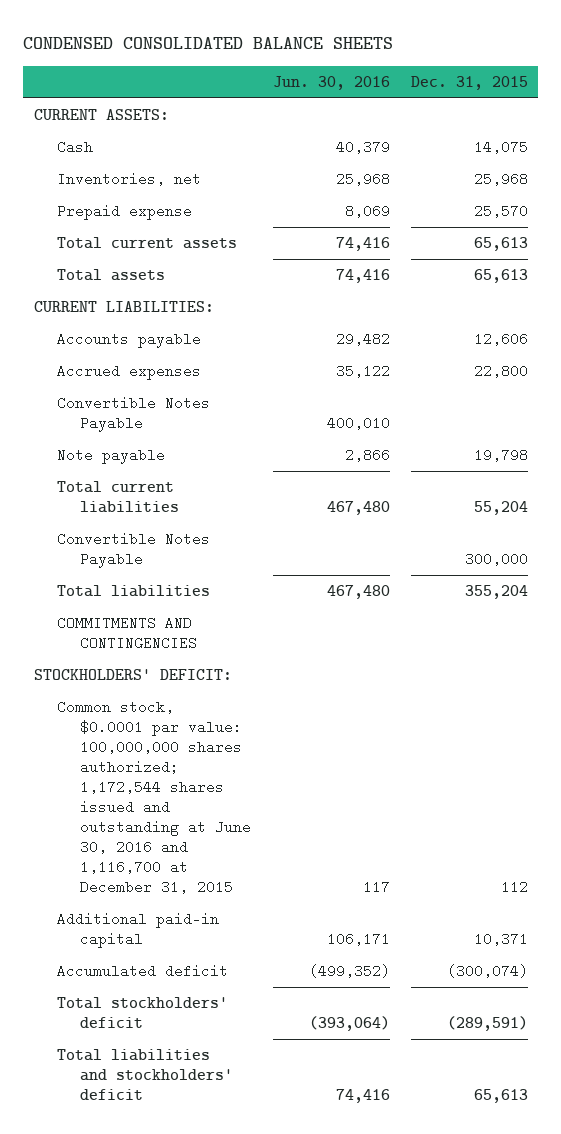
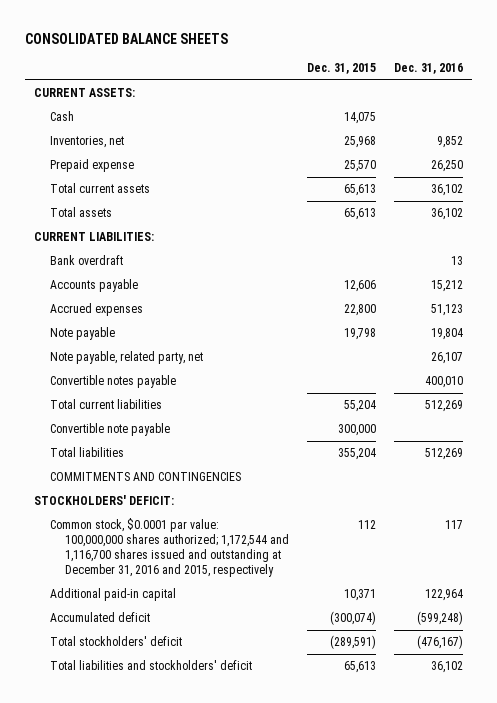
[22,36,393,49] CONDENSED CONSOLIDATED BALANCE SHEETS -> [25,32,229,44] CONSOLIDATED BALANCE SHEETS
[272,75,390,90] Jun. 30, 2016 -> none
none -> [393,63,463,75] Dec. 31, 2016
none -> [49,255,123,266] Bank overdraft
[57,396,211,433] Convertible Notes Payable -> none
none -> [49,351,203,365] Note payable, related party, net
none -> [49,375,176,389] Convertible notes payable
[57,532,211,569] Convertible Notes Payable -> [49,423,170,437] Convertible note payable
[57,700,252,895] Common stock, $0.0001 par value: 100,000,000 shares authorized; 1,172,544 shares issued and outstanding at June 30, 2016 and 1,116,700 at December 31, 2015 -> [49,518,290,578] Common stock, $0.0001 par value: 100,000,000 shares authorized; 1,172,544 and 1,116,700 shares issued and outstanding at December 31, 2016 and 2015, respectively

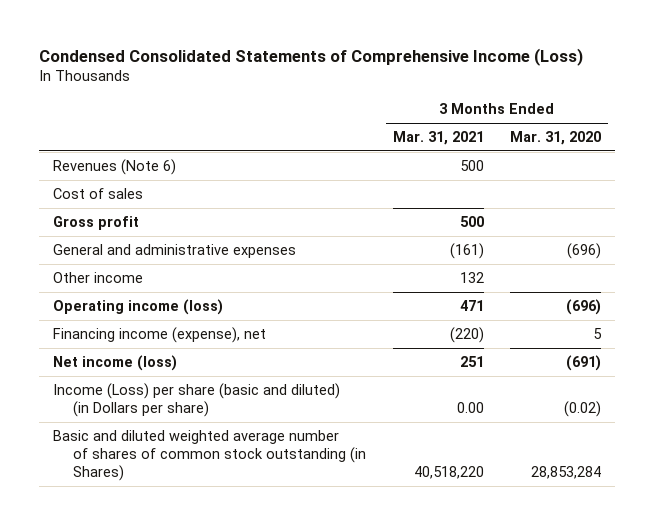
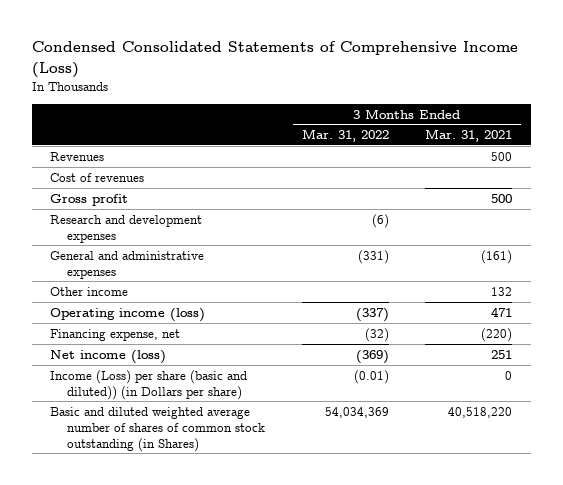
[510,130,602,145] Mar. 31, 2020 -> none
none -> [301,129,389,143] Mar. 31, 2022
[52,158,176,175] Revenues (Note 6) -> [50,151,105,161] Revenues
[52,187,143,199] Cost of sales -> [50,172,145,182] Cost of revenues
none -> [50,214,203,243] Research and development expenses
[52,326,266,343] Financing income (expense), net -> [50,328,181,341] Financing expense, net
[52,382,340,417] Income (Loss) per share (basic and diluted) (in Dollars per share) -> [50,369,248,400] Income (Loss) per share (basic and diluted)) (in Dollars per share)
[456,401,484,413] 0.00 -> [505,370,513,380] 0

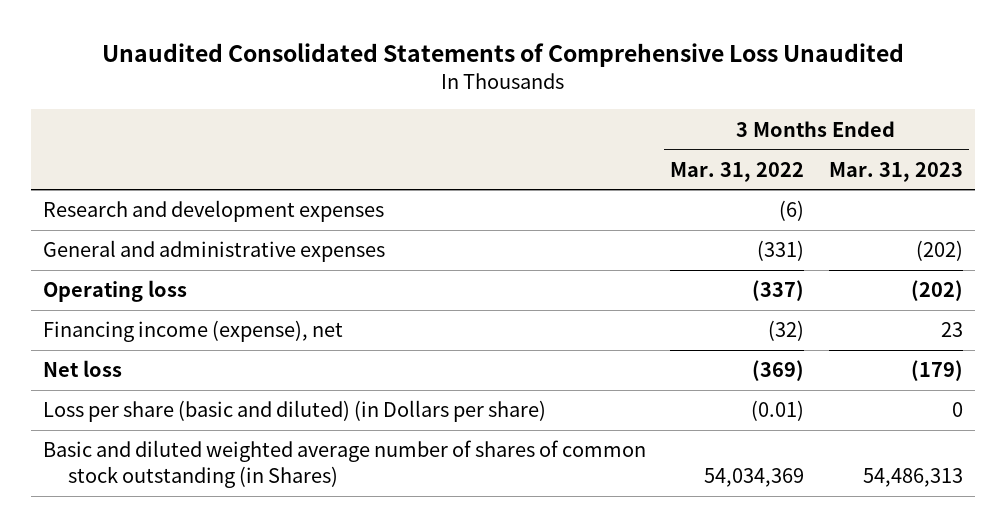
[32,41,519,78] Condensed Consolidated Statements of Comprehensive Income (Loss) -> [101,43,904,68] Unaudited Consolidated Statements of Comprehensive Loss Unaudited
[425,129,513,143] Mar. 31, 2021 -> none
none -> [828,161,963,182] Mar. 31, 2023
[50,151,105,161] Revenues -> none
[50,172,145,182] Cost of revenues -> none
[50,193,129,206] Gross profit -> none
[50,286,129,296] Other income -> none
[50,307,206,322] Operating income (loss) -> [42,280,187,303] Operating loss
[50,328,181,341] Financing expense, net -> [42,320,343,343] Financing income (expense), net
[50,349,167,364] Net income (loss) -> [42,360,122,378] Net loss
[50,369,248,400] Income (Loss) per share (basic and diluted)) (in Dollars per share) -> [42,400,546,423] Loss per share (basic and diluted) (in Dollars per share)

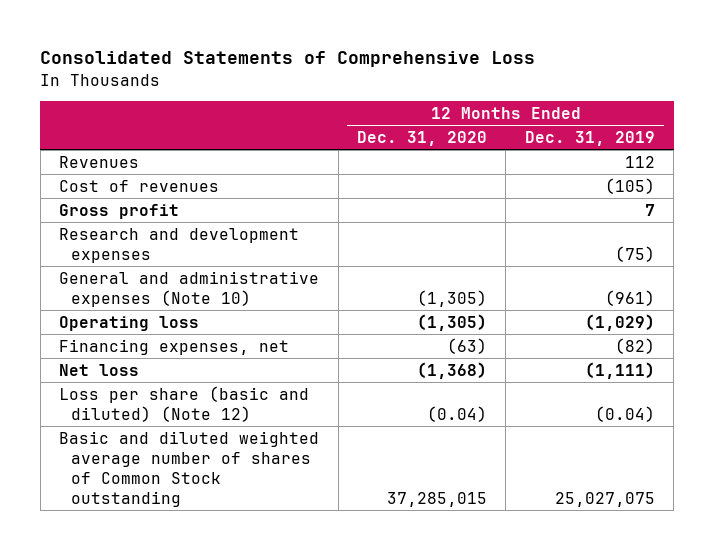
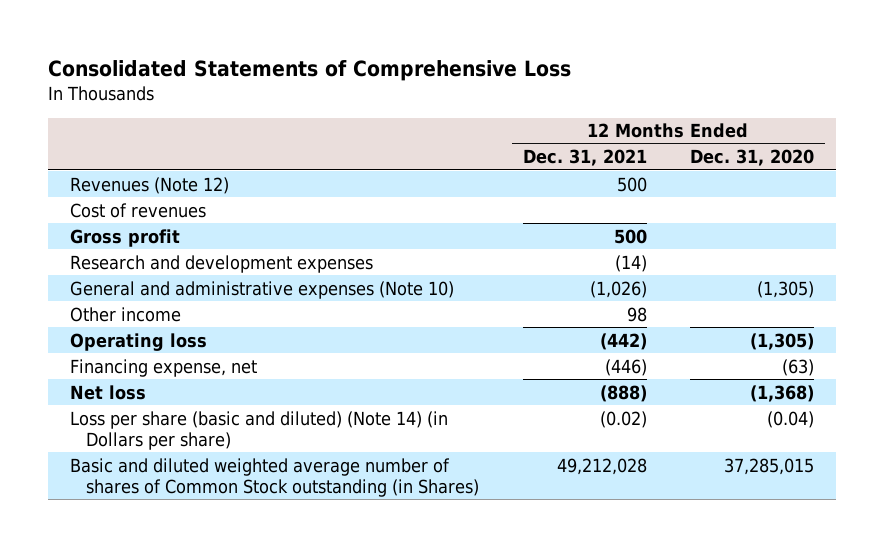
[524,130,655,146] Dec. 31, 2019 -> none
none -> [522,149,647,167] Dec. 31, 2021
[59,155,140,168] Revenues -> [70,176,230,194] Revenues (Note 12)
none -> [70,306,182,322] Other income
[59,338,290,355] Financing expenses, net -> [70,358,258,377] Financing expense, net
[59,385,310,422] Loss per share (basic and diluted) (Note 12) -> [70,410,449,450] Loss per share (basic and diluted) (Note 14) (in Dollars per share)
[59,430,320,507] Basic and diluted weighted average number of shares of Common Stock outstanding -> [70,457,480,497] Basic and diluted weighted average number of shares of Common Stock outstanding (in Shares)

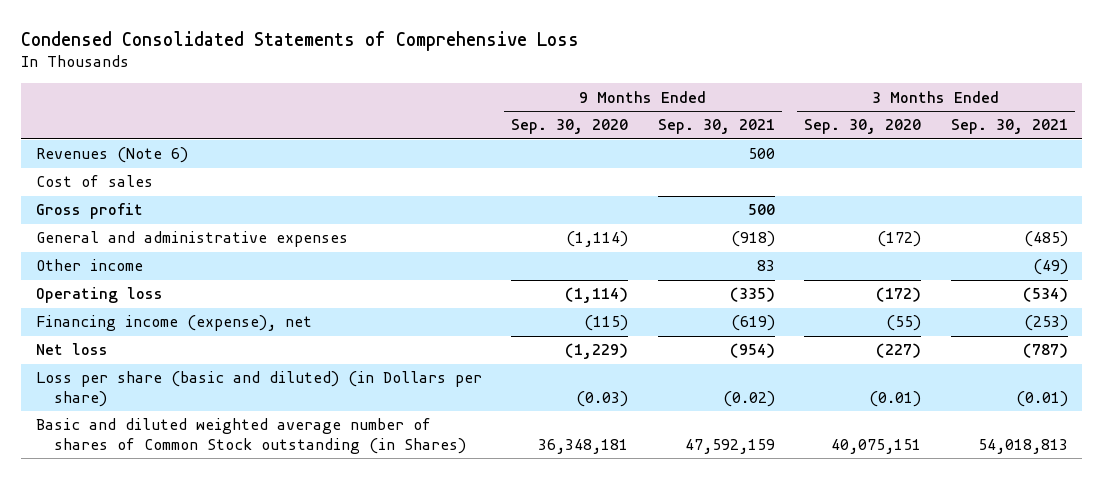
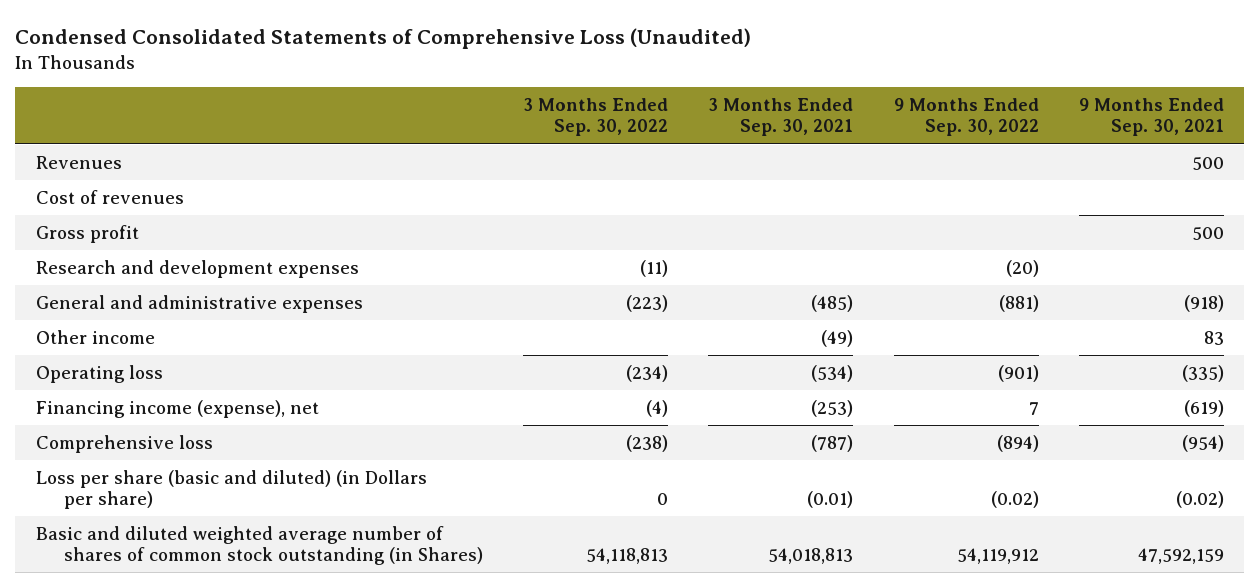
[21,30,580,51] Condensed Consolidated Statements of Comprehensive Loss -> [15,27,752,49] Condensed Consolidated Statements of Comprehensive Loss (Unaudited)
[511,119,629,135] Sep. 30, 2020 -> none
[804,119,922,135] Sep. 30, 2020 -> none
none -> [522,97,668,137] 3 Months Ended Sep. 30, 2022
none -> [893,97,1039,137] 9 Months Ended Sep. 30, 2022
[36,147,189,164] Revenues (Note 6) -> [35,155,122,169] Revenues
[36,175,154,188] Cost of sales -> [35,189,184,204] Cost of revenues
none -> [35,259,359,278] Research and development expenses
[36,343,109,356] Net loss -> [35,434,213,453] Comprehensive loss
[36,418,467,454] Basic and diluted weighted average number of shares of Common Stock outstanding (in Shares) -> [35,525,483,566] Basic and diluted weighted average number of shares of common stock outstanding (in Shares)

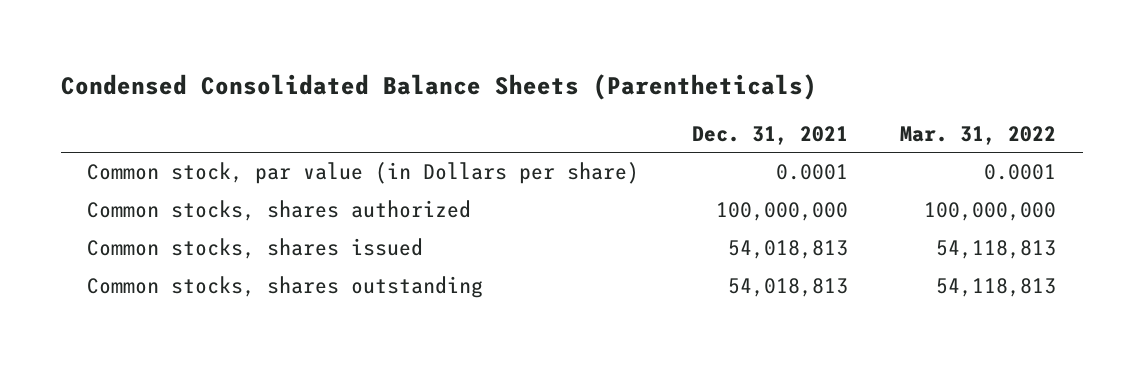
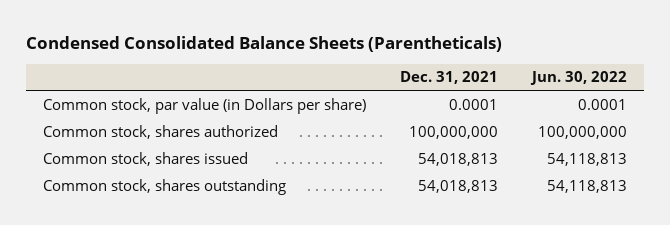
[900,126,1057,146] Mar. 31, 2022 -> none
none -> [529,71,627,86] Jun. 30, 2022
[87,200,472,222] Common stocks, shares authorized -> [42,124,278,139] Common stock, shares authorized
[87,238,424,260] Common stocks, shares issued -> [42,151,248,166] Common stock, shares issued
[87,276,484,299] Common stocks, shares outstanding -> [42,178,286,195] Common stock, shares outstanding

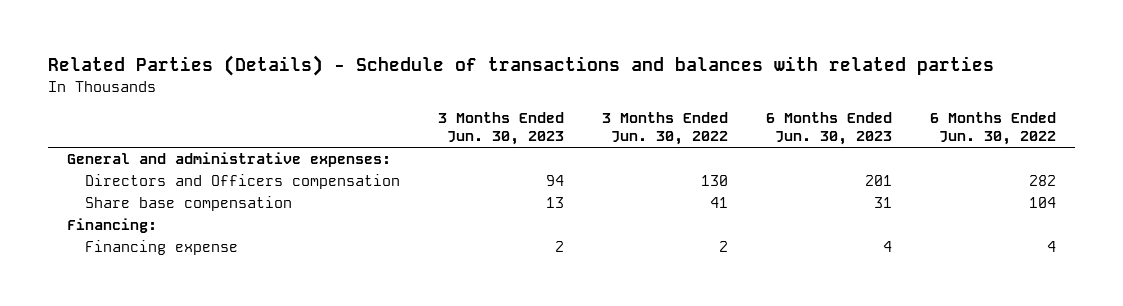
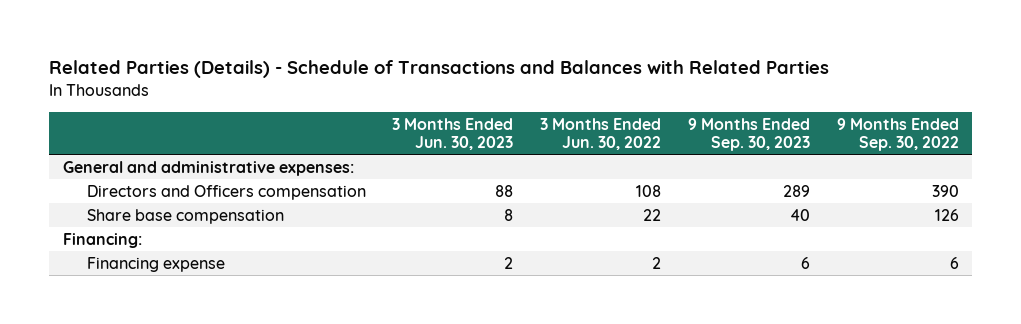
[47,55,994,77] Related Parties (Details) - Schedule of transactions and balances with related parties -> [49,60,830,79] Related Parties (Details) - Schedule of Transactions and Balances with Related Parties
[766,112,893,146] 6 Months Ended Jun. 30, 2023 -> none
[930,112,1057,146] 6 Months Ended Jun. 30, 2022 -> none
none -> [687,117,810,152] 9 Months Ended Sep. 30, 2023
none -> [836,117,959,152] 9 Months Ended Sep. 30, 2022
[546,175,565,187] 94 -> [495,184,514,197] 88
[701,175,729,187] 130 -> [636,184,662,197] 108
[546,197,565,209] 13 -> [504,208,514,221] 8
[710,197,729,209] 41 -> [643,208,662,221] 22

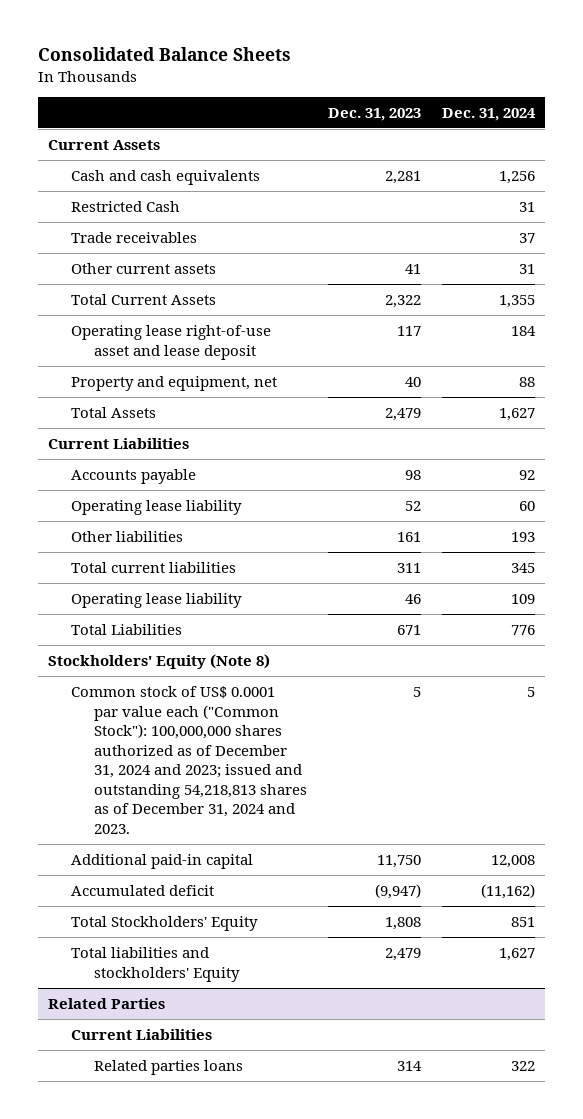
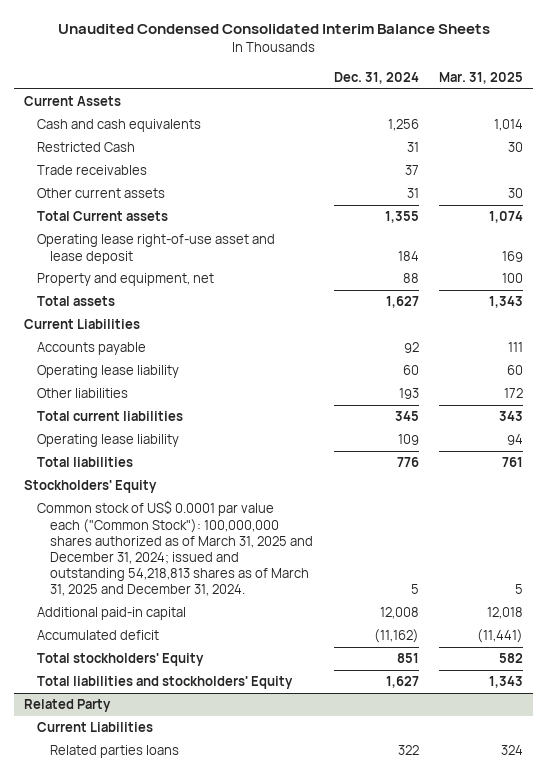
[37,47,291,62] Consolidated Balance Sheets -> [57,24,490,35] Unaudited Condensed Consolidated Interim Balance Sheets
[328,107,422,121] Dec. 31, 2023 -> none
none -> [439,71,524,84] Mar. 31, 2025
[71,293,217,305] Total Current Assets -> [37,211,169,222] Total Current assets
[71,406,157,418] Total Assets -> [37,296,116,307] Total assets
[71,623,183,635] Total Liabilities -> [37,457,134,468] Total liabilities
[48,653,271,669] Stockholders' Equity (Note 8) -> [24,480,158,494] Stockholders' Equity
[71,685,308,834] Common stock of US$ 0.0001 par value each ("Common Stock"): 100,000,000 shares authorized as of December 31, 2024 and 2023; issued and outstanding 54,218,813 shares as of December 31, 2024 and 2023. -> [37,500,314,597] Common stock of US$ 0.0001 par value each ("Common Stock"): 100,000,000 shares authorized as of March 31, 2025 and December 31, 2024; issued and outstanding 54,218,813 shares as of March 31, 2025 and December 31, 2024.
[71,915,259,931] Total Stockholders' Equity -> [37,653,205,667] Total stockholders' Equity
[48,997,166,1009] Related Parties -> [24,699,112,713] Related Party

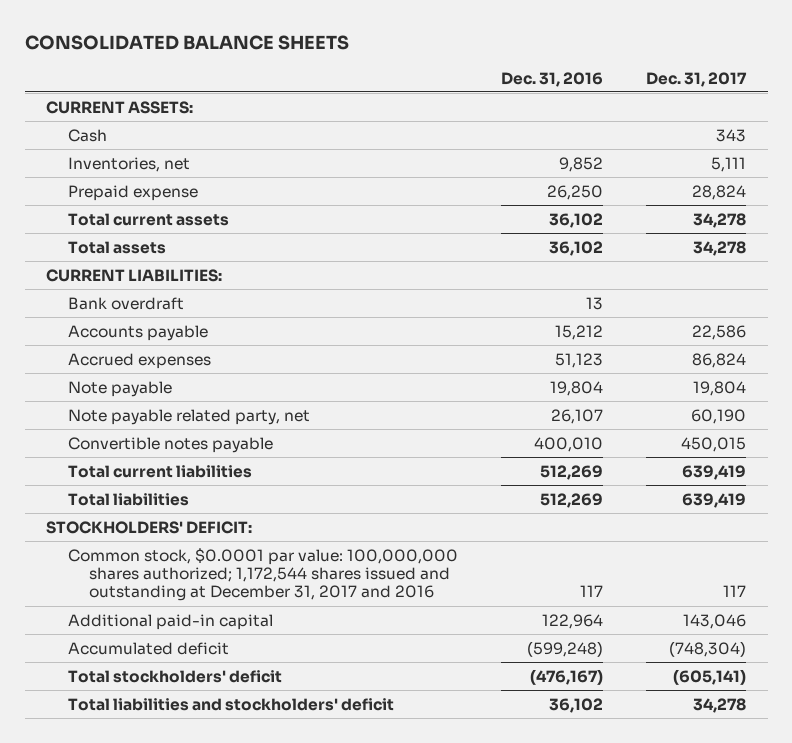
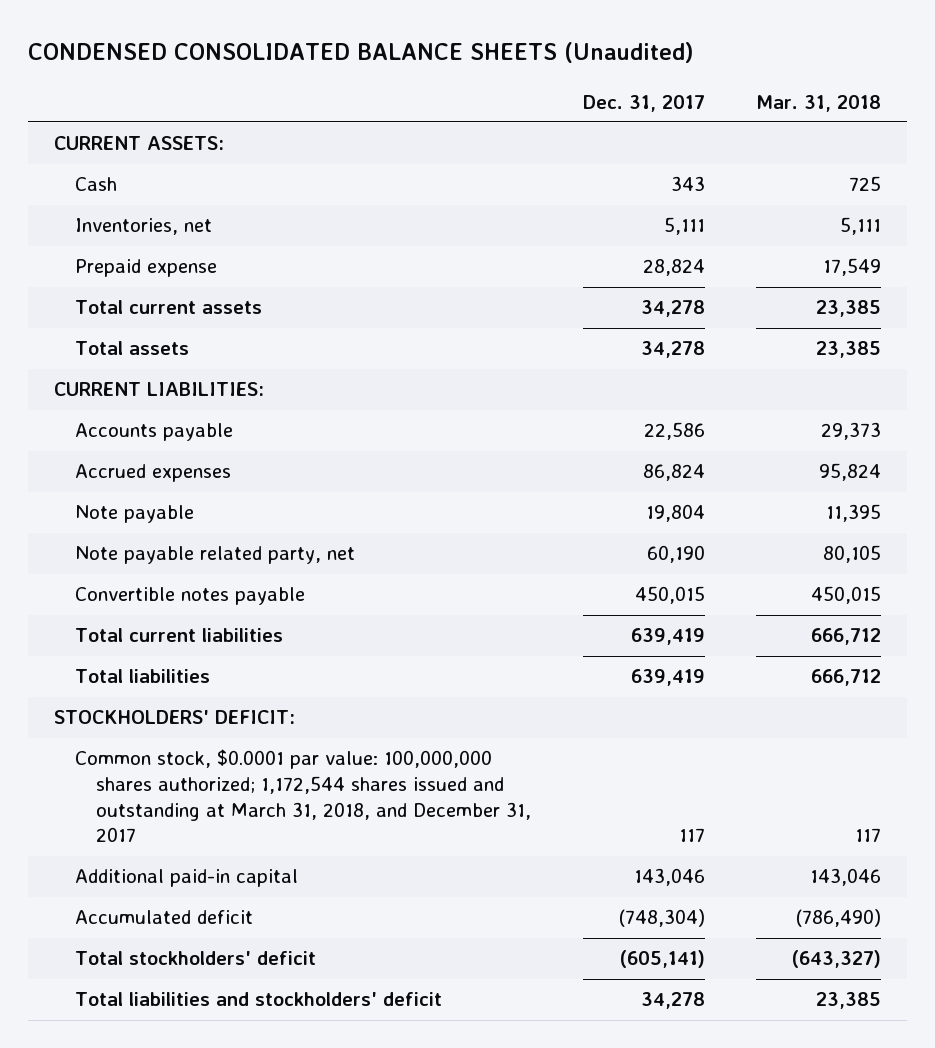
[24,34,349,50] CONSOLIDATED BALANCE SHEETS -> [28,42,695,64] CONDENSED CONSOLIDATED BALANCE SHEETS (Unaudited)
[500,71,603,87] Dec. 31, 2016 -> none
none -> [756,94,882,112] Mar. 31, 2018
[67,296,184,310] Bank overdraft -> none
[67,547,458,602] Common stock, $0.0001 par value: 100,000,000 shares authorized; 1,172,544 shares issued and outstanding at December 31, 2017 and 2016 -> [75,749,532,843] Common stock, $0.0001 par value: 100,000,000 shares authorized; 1,172,544 shares issued and outstanding at March 31, 2018, and December 31, 2017

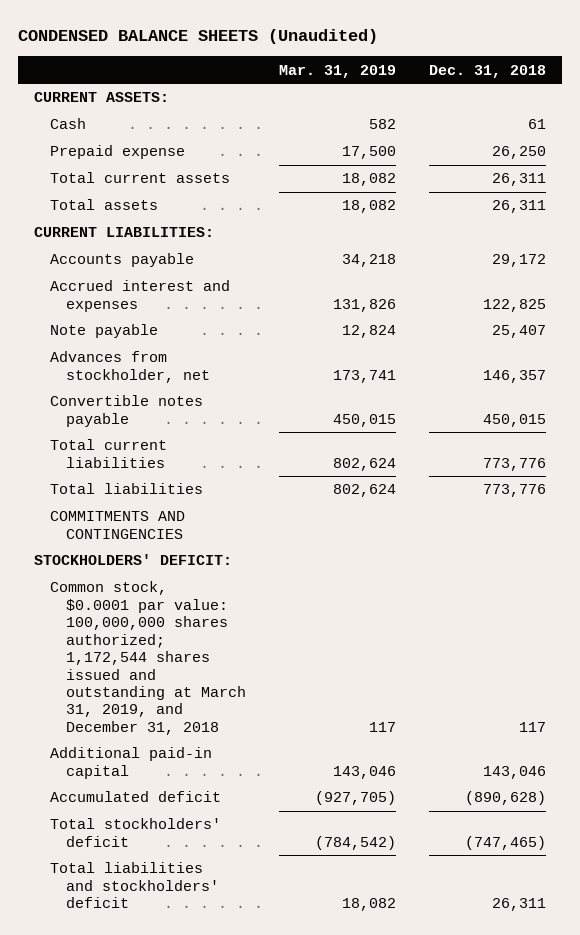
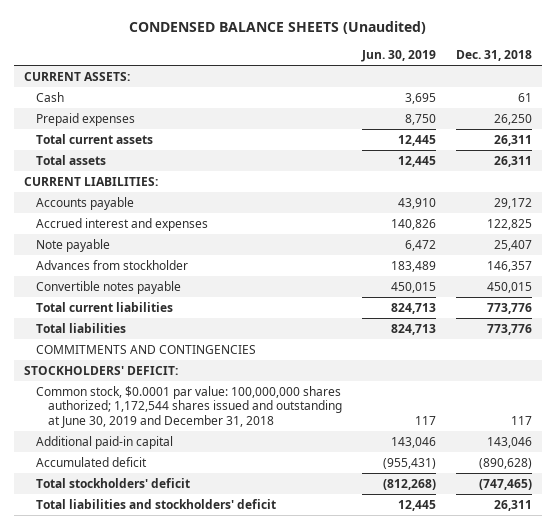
[278,64,396,78] Mar. 31, 2019 -> none
none -> [361,50,437,63] Jun. 30, 2019
[50,145,186,160] Prepaid expense -> [35,112,135,126] Prepaid expenses
[50,351,211,383] Advances from stockholder, net -> [35,259,188,270] Advances from stockholder
[50,581,247,735] Common stock, $0.0001 par value: 100,000,000 shares authorized; 1,172,544 shares issued and outstanding at March 31, 2019, and December 31, 2018 -> [35,385,342,429] Common stock, $0.0001 par value: 100,000,000 shares authorized; 1,172,544 shares issued and outstanding at June 30, 2019 and December 31, 2018

